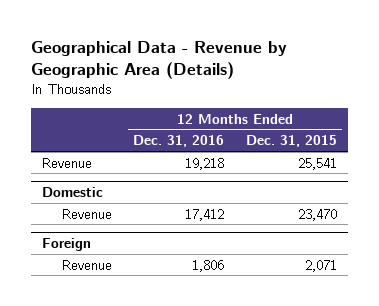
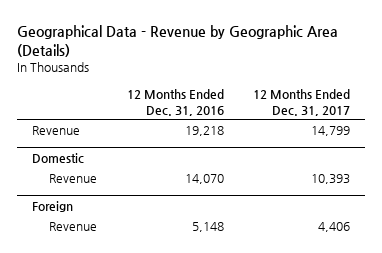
[245,135,337,148] Dec. 31, 2015 -> none
none -> [253,88,351,116] 12 Months Ended Dec. 31, 2017
[185,208,225,221] 17,412 -> [184,174,224,185] 14,070
[192,259,225,272] 1,806 -> [191,222,224,233] 5,148

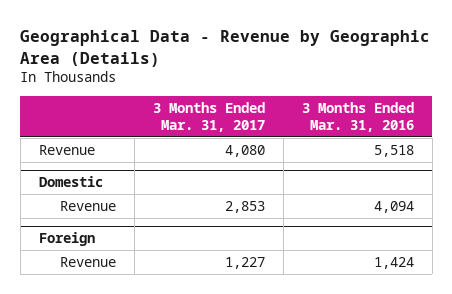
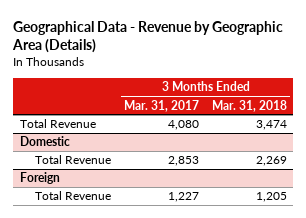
[301,102,414,133] 3 Months Ended Mar. 31, 2016 -> none
none -> [211,99,287,112] Mar. 31, 2018
[38,144,95,155] Revenue -> [19,119,96,129] Total Revenue
[59,200,116,211] Revenue -> [35,155,112,165] Total Revenue
[59,256,116,267] Revenue -> [35,191,112,201] Total Revenue

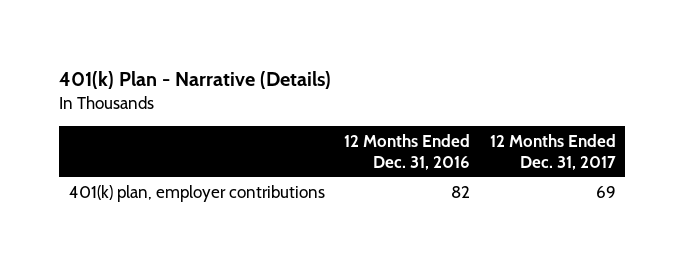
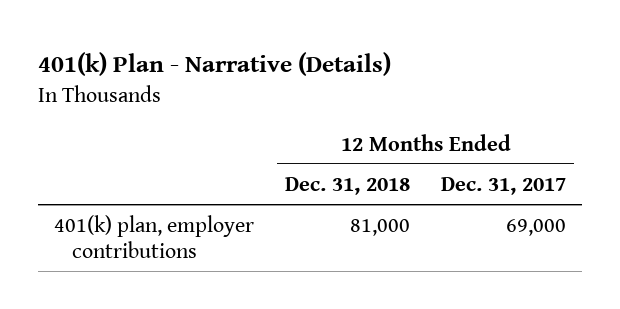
[344,133,471,170] 12 Months Ended Dec. 31, 2016 -> none
none -> [285,176,411,195] Dec. 31, 2018
[595,185,616,198] 69 -> [506,218,567,236] 69,000

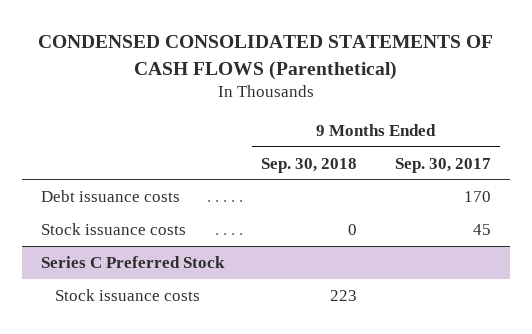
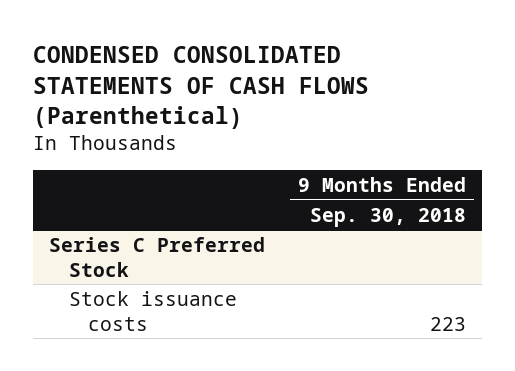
[394,157,491,173] Sep. 30, 2017 -> none
[40,189,180,202] Debt issuance costs -> none
[40,222,186,235] Stock issuance costs -> none

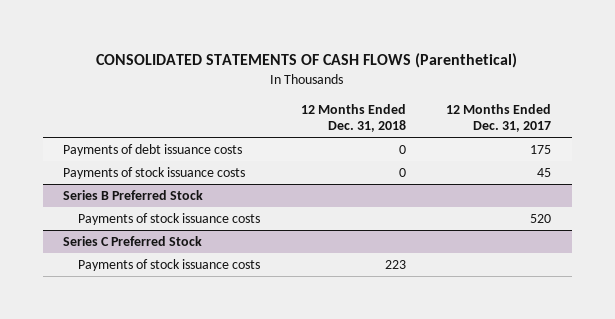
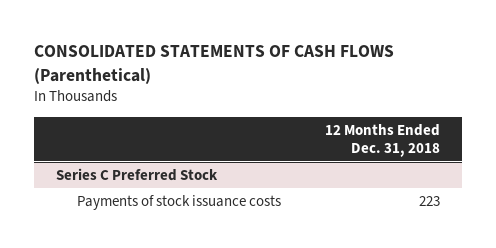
[446,103,552,133] 12 Months Ended Dec. 31, 2017 -> none
[63,143,243,156] Payments of debt issuance costs -> none
[63,166,246,179] Payments of stock issuance costs -> none
[63,189,204,200] Series B Preferred Stock -> none
[78,212,261,225] Payments of stock issuance costs -> none

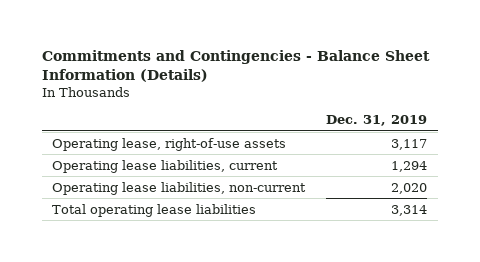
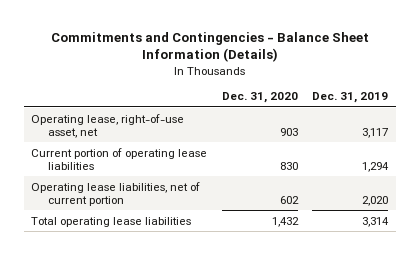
none -> [221,92,298,104] Dec. 31, 2020
[52,137,287,151] Operating lease, right-of-use assets -> [31,113,185,138] Operating lease, right-of-use asset, net
[52,159,279,173] Operating lease liabilities, current -> [31,147,208,170] Current portion of operating lease liabilities
[52,181,307,195] Operating lease liabilities, non-current -> [31,181,201,206] Operating lease liabilities, net of current portion

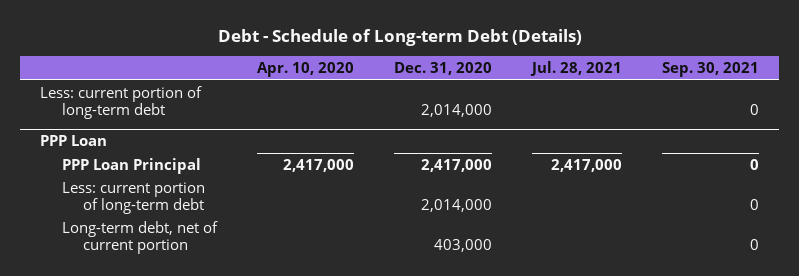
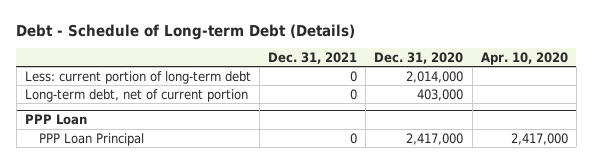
[529,61,622,77] Jul. 28, 2021 -> none
[662,62,760,78] Sep. 30, 2021 -> none
none -> [268,51,358,64] Dec. 31, 2021
none -> [24,88,248,102] Long-term debt, net of current portion
[61,181,205,214] Less: current portion of long-term debt -> none
[61,220,218,254] Long-term debt, net of current portion -> none

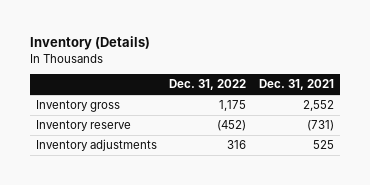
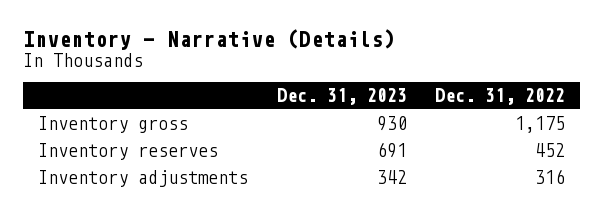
[29,36,150,51] Inventory (Details) -> [23,28,396,50] Inventory - Narrative (Details)
[258,79,334,91] Dec. 31, 2021 -> none
none -> [276,88,407,106] Dec. 31, 2023
[35,120,131,132] Inventory reserve -> [37,143,218,161] Inventory reserves
[217,120,247,132] (452) -> [535,143,566,158] 452

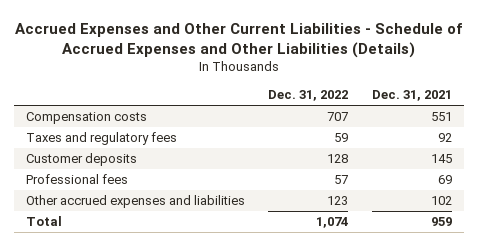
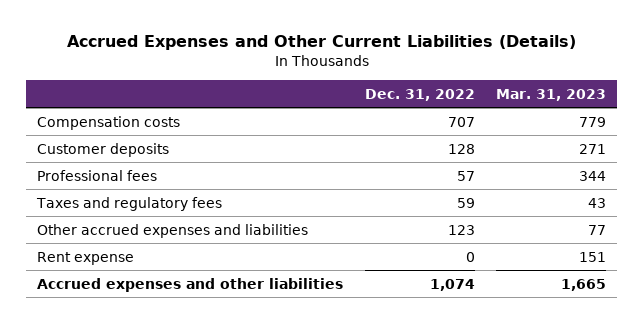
[14,22,462,58] Accrued Expenses and Other Current Liabilities - Schedule of Accrued Expenses and Other Liabilities (Details) -> [66,35,576,51] Accrued Expenses and Other Current Liabilities (Details)
[372,89,453,101] Dec. 31, 2021 -> none
none -> [496,88,607,101] Mar. 31, 2023
[25,132,177,146] Taxes and regulatory fees -> [35,196,222,211] Taxes and regulatory fees
none -> [36,251,134,265] Rent expense
[25,216,62,227] Total -> [36,277,343,292] Accrued expenses and other liabilities

